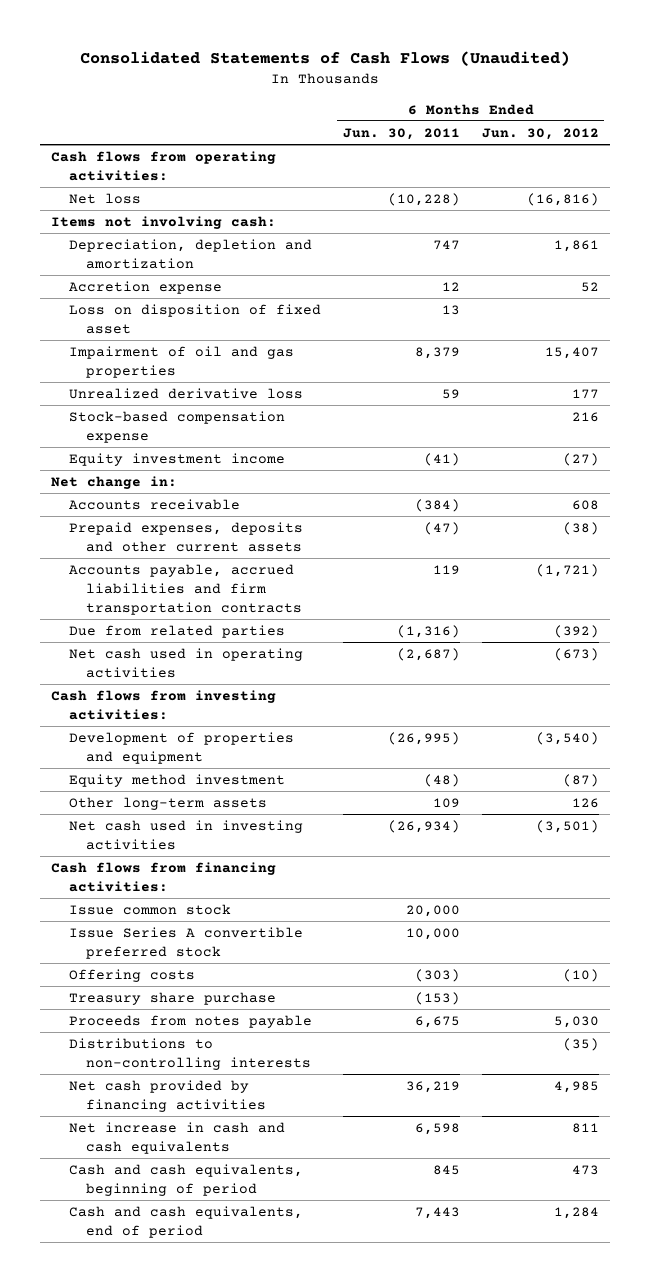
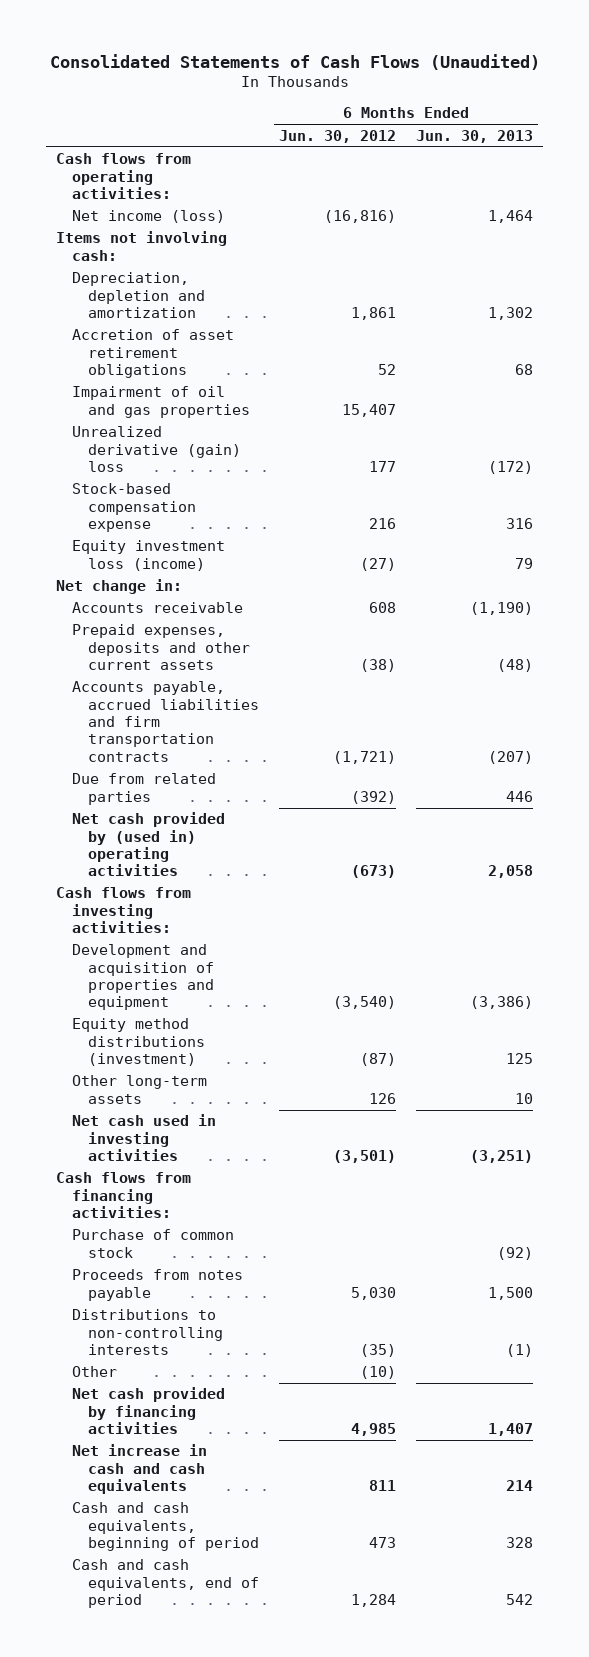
[342,127,460,140] Jun. 30, 2011 -> none
none -> [416,129,534,143] Jun. 30, 2013
[68,192,141,204] Net loss -> [71,210,225,224] Net income (loss)
[68,303,321,334] Loss on disposition of fixed asset -> none
[68,280,222,294] Accretion expense -> [71,329,234,378] Accretion of asset retirement obligations
[68,387,303,399] Unrealized derivative loss -> [71,426,242,472] Unrealized derivative (gain) loss
[68,452,285,466] Equity investment income -> [71,540,225,571] Equity investment loss (income)
[68,647,303,678] Net cash used in operating activities -> [71,812,225,877] Net cash provided by (used in) operating activities
[68,731,294,764] Development of properties and equipment -> [71,944,215,1011] Development and acquisition of properties and equipment
[68,773,285,787] Equity method investment -> [71,1018,206,1066] Equity method distributions (investment)
[68,903,231,915] Issue common stock -> none
[68,926,303,959] Issue Series A convertible preferred stock -> none
[68,968,195,982] Offering costs -> none
[68,991,276,1005] Treasury share purchase -> [71,1229,234,1258] Purchase of common stock
none -> [71,1366,117,1378] Other

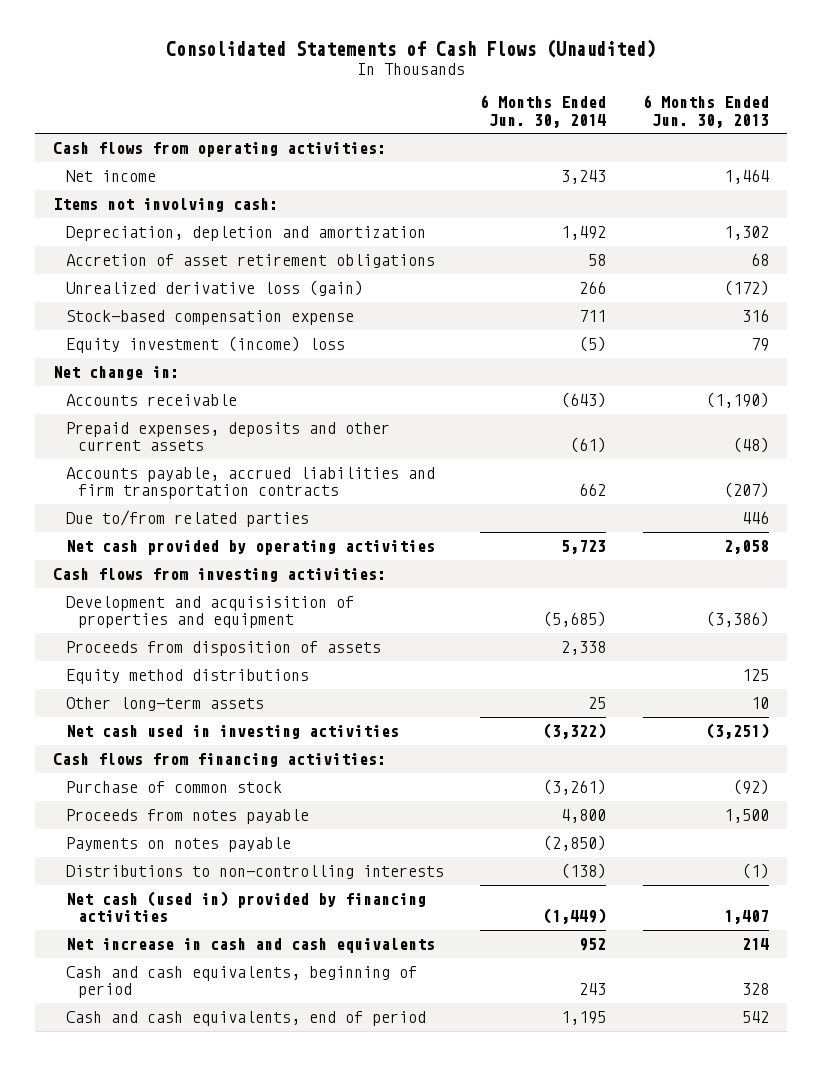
[279,129,397,143] Jun. 30, 2012 -> none
none -> [480,95,607,128] 6 Months Ended Jun. 30, 2014
[71,210,225,224] Net income (loss) -> [65,170,156,183] Net income
[71,386,251,418] Impairment of oil and gas properties -> none
[71,426,242,472] Unrealized derivative (gain) loss -> [65,280,363,297] Unrealized derivative loss (gain)
[71,540,225,571] Equity investment loss (income) -> [65,336,345,354] Equity investment (income) loss
[71,773,216,805] Due from related parties -> [65,510,309,528] Due to/from related parties
[71,812,225,877] Net cash provided by (used in) operating activities -> [65,540,435,556] Net cash provided by operating activities
[71,944,215,1011] Development and acquisition of properties and equipment -> [65,596,354,629] Development and acquisisition of properties and equipment
none -> [65,641,381,657] Proceeds from disposition of assets
[71,1018,206,1066] Equity method distributions (investment) -> [65,669,309,685] Equity method distributions
none -> [65,837,291,853] Payments on notes payable
[71,1366,117,1378] Other -> none
[71,1387,225,1434] Net cash provided by financing activities -> [65,891,426,923] Net cash (used in) provided by financing activities

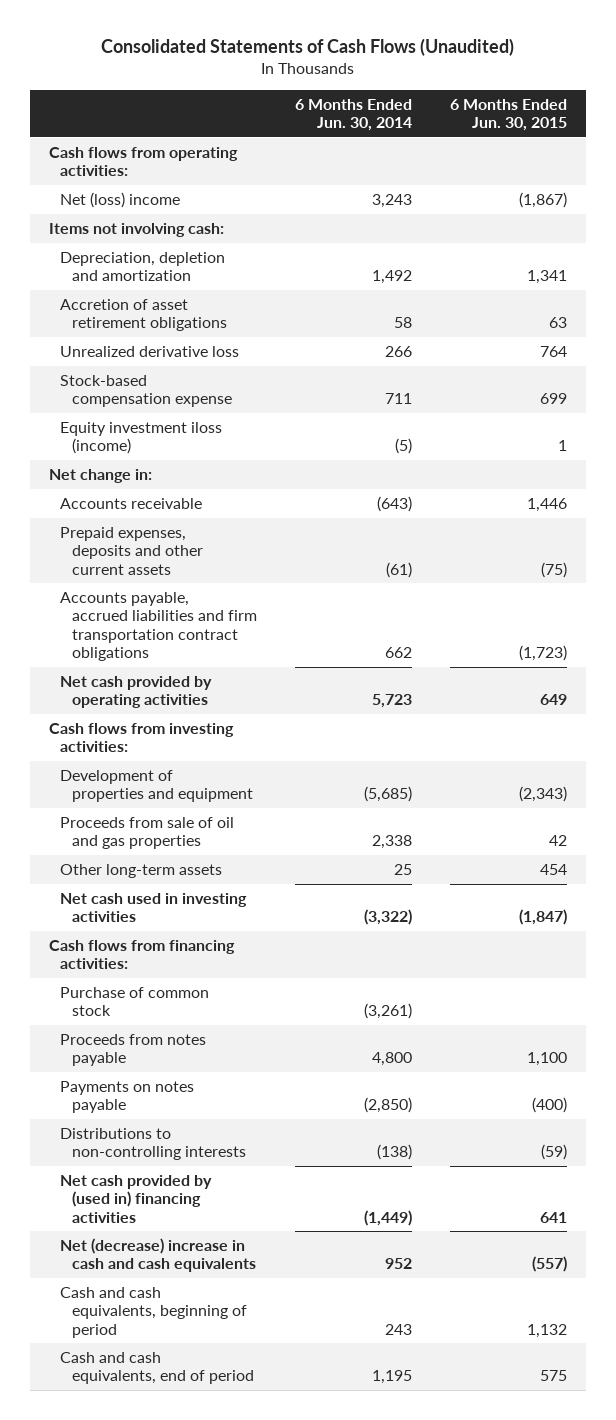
[642,95,769,128] 6 Months Ended Jun. 30, 2013 -> none
none -> [450,98,568,131] 6 Months Ended Jun. 30, 2015
[65,170,156,183] Net income -> [60,191,181,208] Net (loss) income
[65,280,363,297] Unrealized derivative loss (gain) -> [60,345,240,357] Unrealized derivative loss
[65,336,345,354] Equity investment (income) loss -> [60,421,223,455] Equity investment iloss (income)
[65,510,309,528] Due to/from related parties -> none
[65,467,435,500] Accounts payable, accrued liabilities and firm transportation contracts -> [60,591,258,662] Accounts payable, accrued liabilities and firm transportation contract obligations
[65,669,309,685] Equity method distributions -> none
[65,596,354,629] Development and acquisisition of properties and equipment -> [60,769,254,803] Development of properties and equipment
[65,641,381,657] Proceeds from disposition of assets -> [60,816,235,850] Proceeds from sale of oil and gas properties
[65,891,426,923] Net cash (used in) provided by financing activities -> [60,1174,213,1223] Net cash provided by (used in) financing activities
[65,938,435,954] Net increase in cash and cash equivalents -> [60,1237,257,1273] Net (decrease) increase in cash and cash equivalents

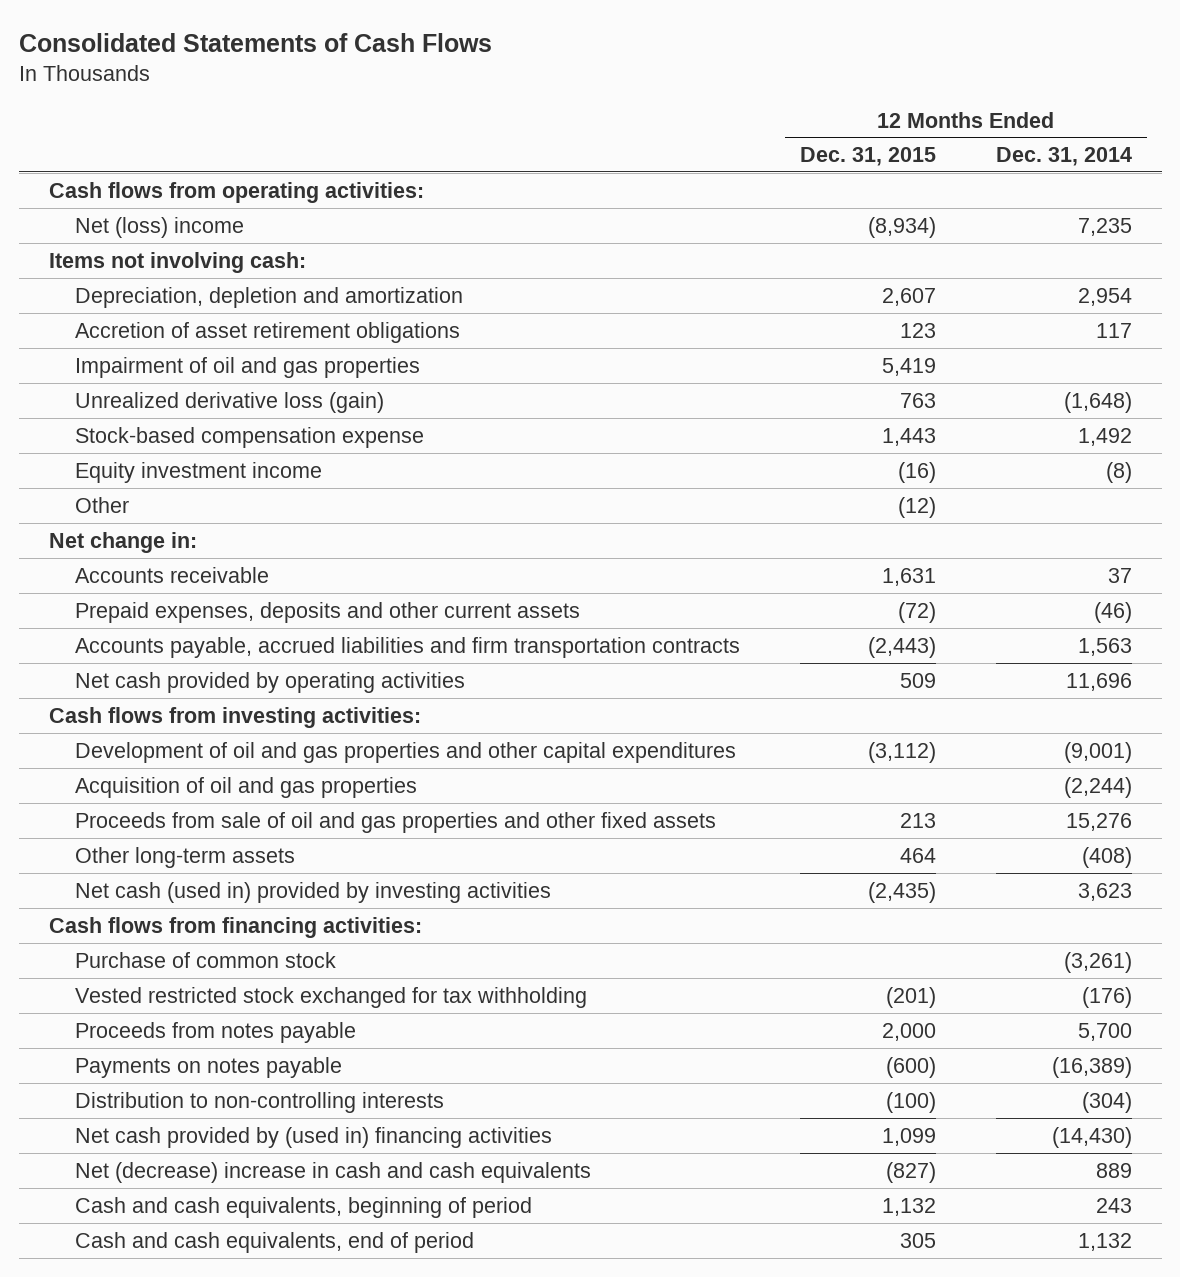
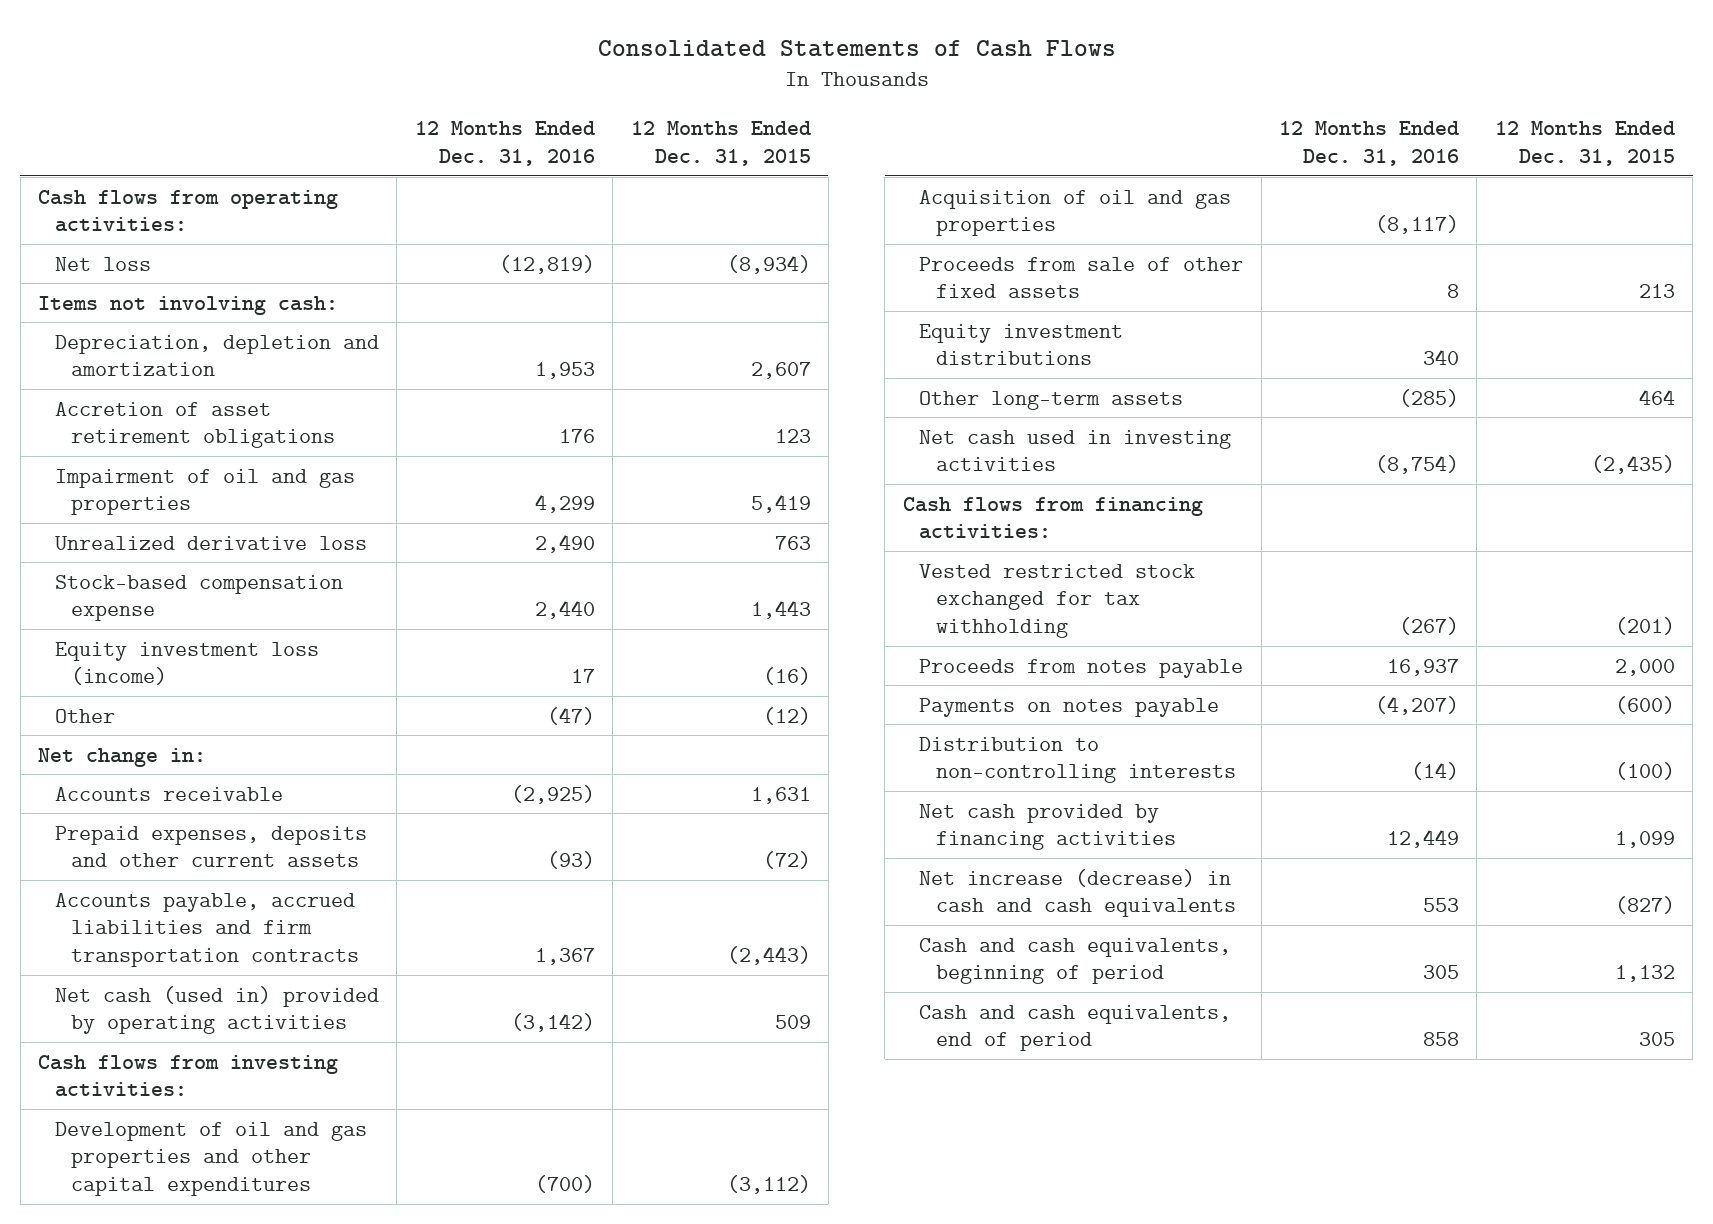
[995,147,1132,167] Dec. 31, 2014 -> none
none -> [414,121,595,167] 12 Months Ended Dec. 31, 2016
[74,216,244,238] Net (loss) income -> [54,256,151,271] Net loss
[74,391,384,413] Unrealized derivative loss (gain) -> [54,535,367,550] Unrealized derivative loss
[74,461,322,483] Equity investment income -> [54,641,319,686] Equity investment loss (income)
[74,671,465,693] Net cash provided by operating activities -> [54,985,379,1035] Net cash (used in) provided by operating activities
[74,811,716,833] Proceeds from sale of oil and gas properties and other fixed assets -> [919,256,1244,299] Proceeds from sale of other fixed assets
none -> [919,323,1124,366] Equity investment distributions
[74,881,551,903] Net cash (used in) provided by investing activities -> [919,429,1232,472] Net cash used in investing activities
[74,951,336,968] Purchase of common stock -> none
[74,1126,552,1148] Net cash provided by (used in) financing activities -> [919,803,1176,851] Net cash provided by financing activities
[74,1161,591,1183] Net (decrease) increase in cash and cash equivalents -> [919,868,1236,918] Net increase (decrease) in cash and cash equivalents

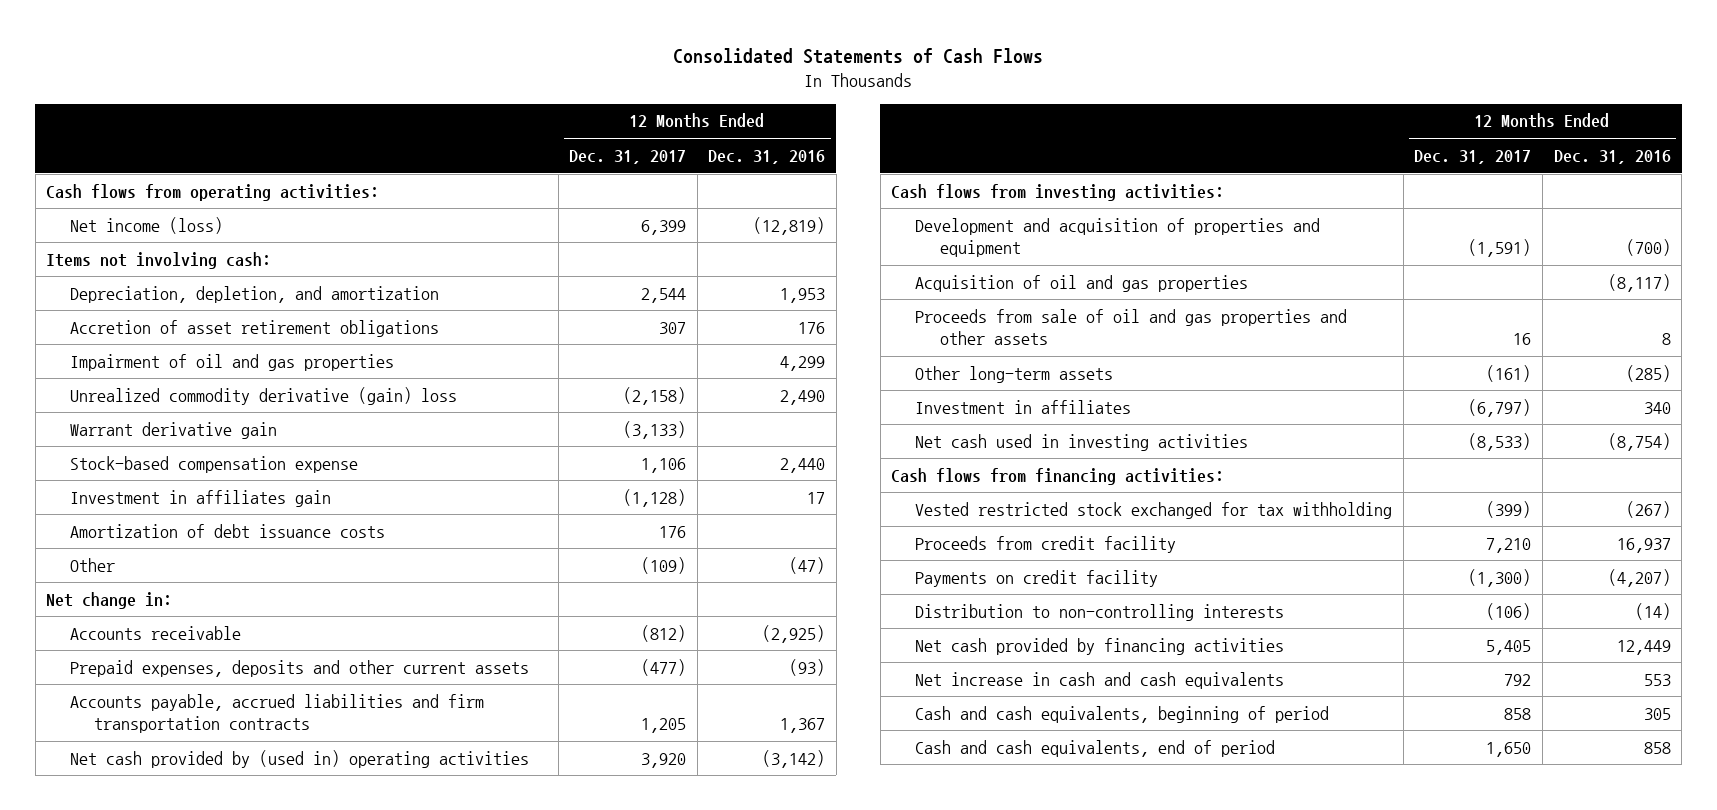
[630,121,811,167] 12 Months Ended Dec. 31, 2015 -> none
none -> [569,149,687,164] Dec. 31, 2017
[54,256,151,271] Net loss -> [70,216,224,234] Net income (loss)
[54,334,379,377] Depreciation, depletion and amortization -> [70,285,440,303] Depreciation, depletion, and amortization
[54,535,367,550] Unrealized derivative loss -> [70,386,458,405] Unrealized commodity derivative (gain) loss
none -> [70,421,278,439] Warrant derivative gain
[54,641,319,686] Equity investment loss (income) -> none
none -> [70,489,332,507] Investment in affiliates gain
none -> [70,523,386,538] Amortization of debt issuance costs
[54,985,379,1035] Net cash (used in) provided by operating activities -> [70,749,530,768] Net cash provided by (used in) operating activities
[54,1121,367,1197] Development of oil and gas properties and other capital expenditures -> [915,217,1321,258] Development and acquisition of properties and equipment
[919,323,1124,366] Equity investment distributions -> none
[919,256,1244,299] Proceeds from sale of other fixed assets -> [915,308,1348,346] Proceeds from sale of oil and gas properties and other assets
none -> [915,399,1132,414] Investment in affiliates
[919,658,1244,678] Proceeds from notes payable -> [915,535,1177,553] Proceeds from credit facility
[919,697,1220,717] Payments on notes payable -> [915,569,1159,587] Payments on credit facility
[919,868,1236,918] Net increase (decrease) in cash and cash equivalents -> [915,671,1285,689] Net increase in cash and cash equivalents

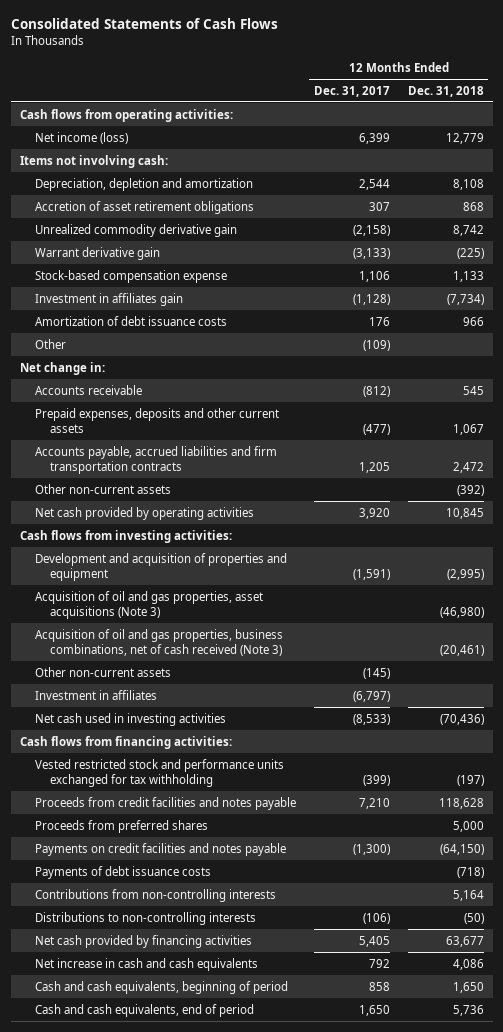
[708,149,826,164] Dec. 31, 2016 -> none
none -> [407,85,484,97] Dec. 31, 2018
[70,285,440,303] Depreciation, depletion, and amortization -> [34,177,253,191] Depreciation, depletion and amortization
[70,353,395,371] Impairment of oil and gas properties -> none
[70,386,458,405] Unrealized commodity derivative (gain) loss -> [34,223,237,237] Unrealized commodity derivative gain
none -> [34,483,171,494] Other non-current assets
[70,749,530,768] Net cash provided by (used in) operating activities -> [34,506,254,520] Net cash provided by operating activities
[915,308,1348,346] Proceeds from sale of oil and gas properties and other assets -> none
[915,274,1249,292] Acquisition of oil and gas properties -> [34,590,263,619] Acquisition of oil and gas properties, asset acquisitions (Note 3)
none -> [34,628,283,656] Acquisition of oil and gas properties, business combinations, net of cash received (Note 3)
[915,365,1114,383] Other long-term assets -> [34,666,171,677] Other non-current assets
[1486,364,1532,382] (161) -> [362,667,390,679] (145)
[915,501,1393,519] Vested restricted stock exchanged for tax withholding -> [34,758,284,787] Vested restricted stock and performance units exchanged for tax withholding
[915,535,1177,553] Proceeds from credit facility -> [34,796,296,810] Proceeds from credit facilities and notes payable
none -> [34,819,208,833] Proceeds from preferred shares
[915,569,1159,587] Payments on credit facility -> [34,842,286,856] Payments on credit facilities and notes payable
none -> [34,865,211,879] Payments of debt issuance costs
none -> [34,888,276,902] Contributions from non-controlling interests
[915,603,1285,621] Distribution to non-controlling interests -> [34,911,256,925] Distributions to non-controlling interests

